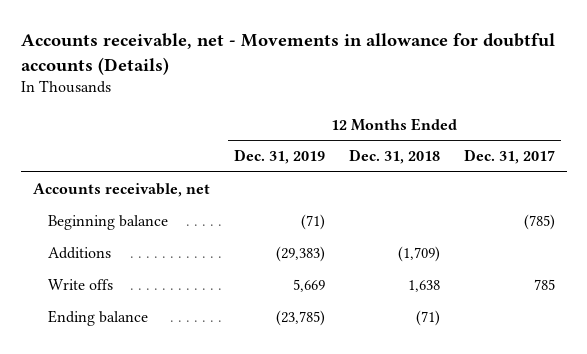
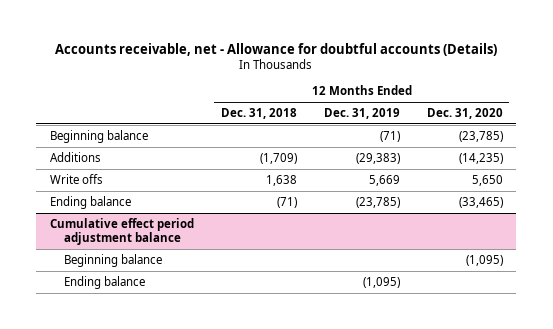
[20,32,555,75] Accounts receivable, net - Movements in allowance for doubtful accounts (Details) -> [55,42,498,56] Accounts receivable, net - Allowance for doubtful accounts (Details)
[463,149,555,165] Dec. 31, 2017 -> none
none -> [426,107,503,119] Dec. 31, 2020
[32,183,210,198] Accounts receivable, net -> none
none -> [49,217,194,245] Cumulative effect period adjustment balance
none -> [64,253,163,267] Beginning balance
none -> [64,275,146,289] Ending balance

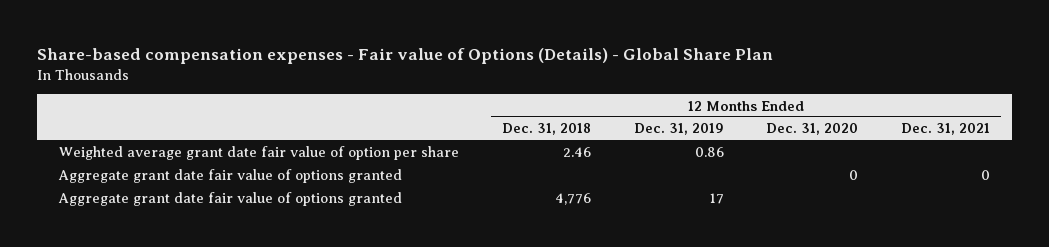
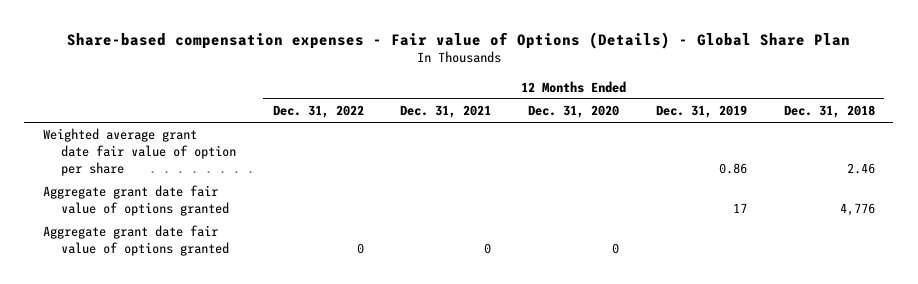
none -> [272,105,364,119] Dec. 31, 2022
[57,169,402,184] Aggregate grant date fair value of options granted -> [42,225,229,257] Aggregate grant date fair value of options granted

